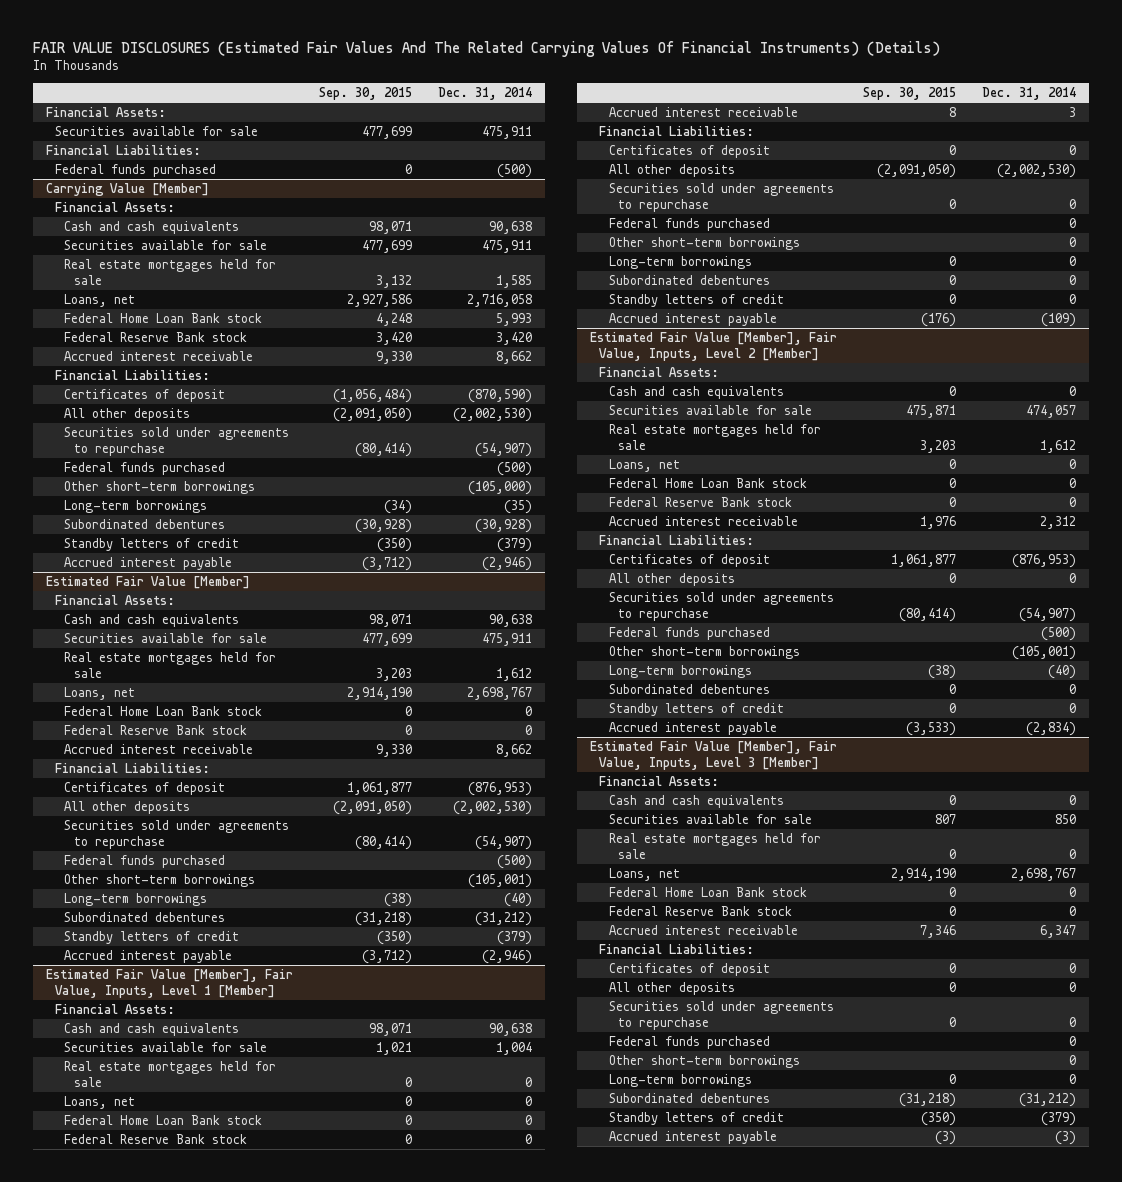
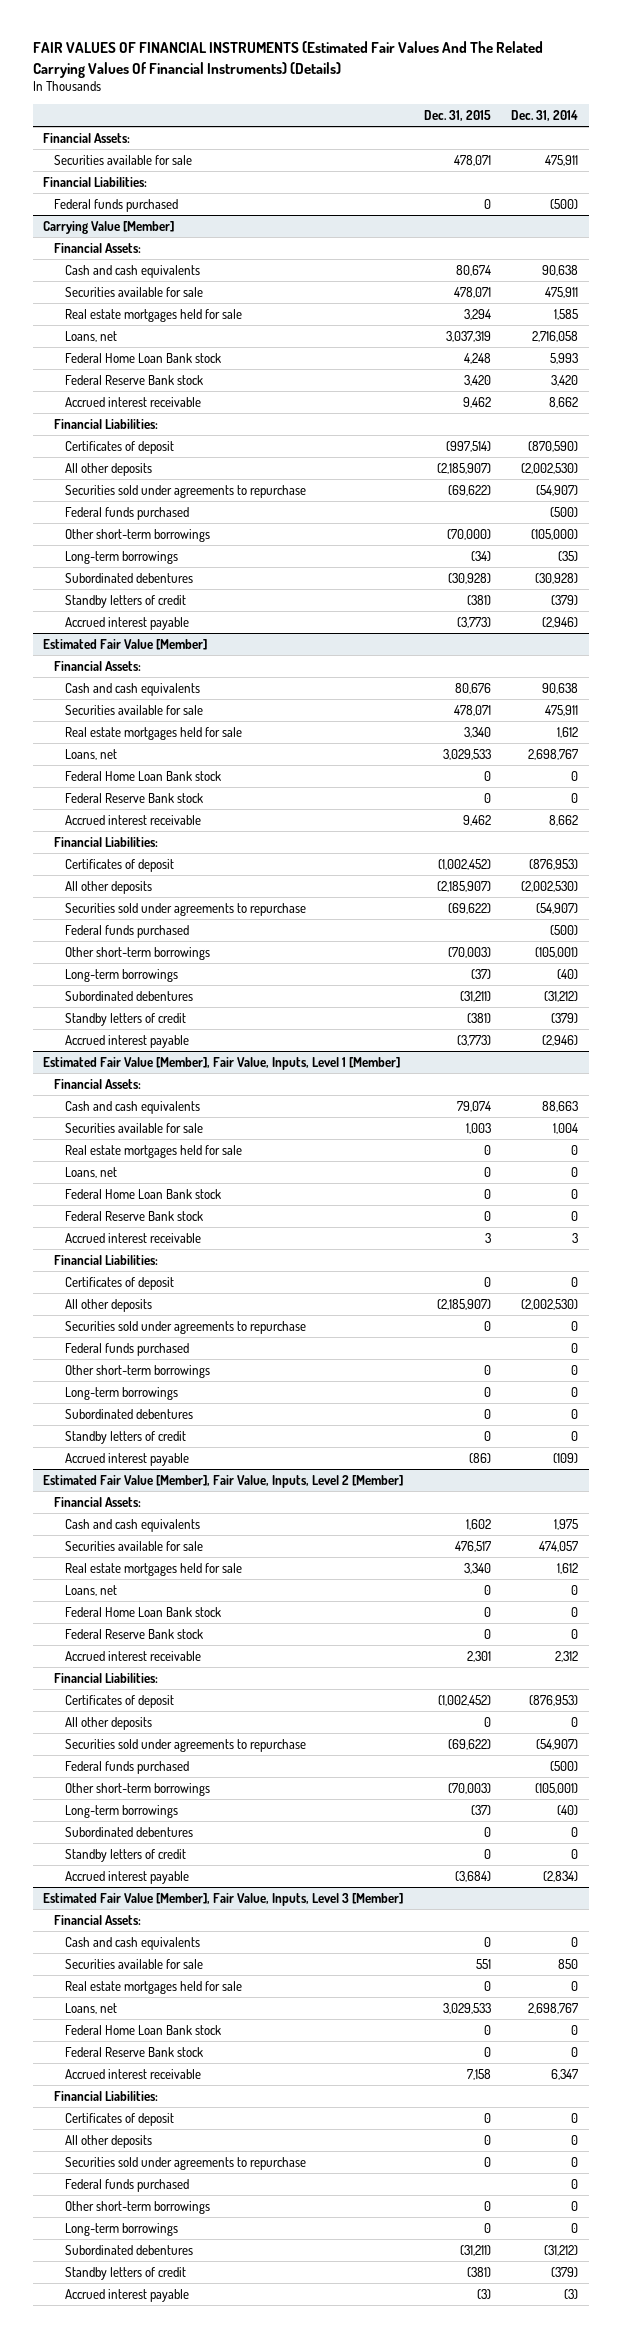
[32,40,940,57] FAIR VALUE DISCLOSURES (Estimated Fair Values And The Related Carrying Values Of Financial Instruments) (Details) -> [32,41,543,78] FAIR VALUES OF FINANCIAL INSTRUMENTS (Estimated Fair Values And The Related Carrying Values Of Financial Instruments) (Details)
[318,86,412,100] Sep. 30, 2015 -> none
none -> [423,110,491,122] Dec. 31, 2015
[489,1023,533,1037] 90,638 -> [542,1100,579,1112] 88,663
[1069,386,1077,397] 0 -> [554,1518,579,1530] 1,975

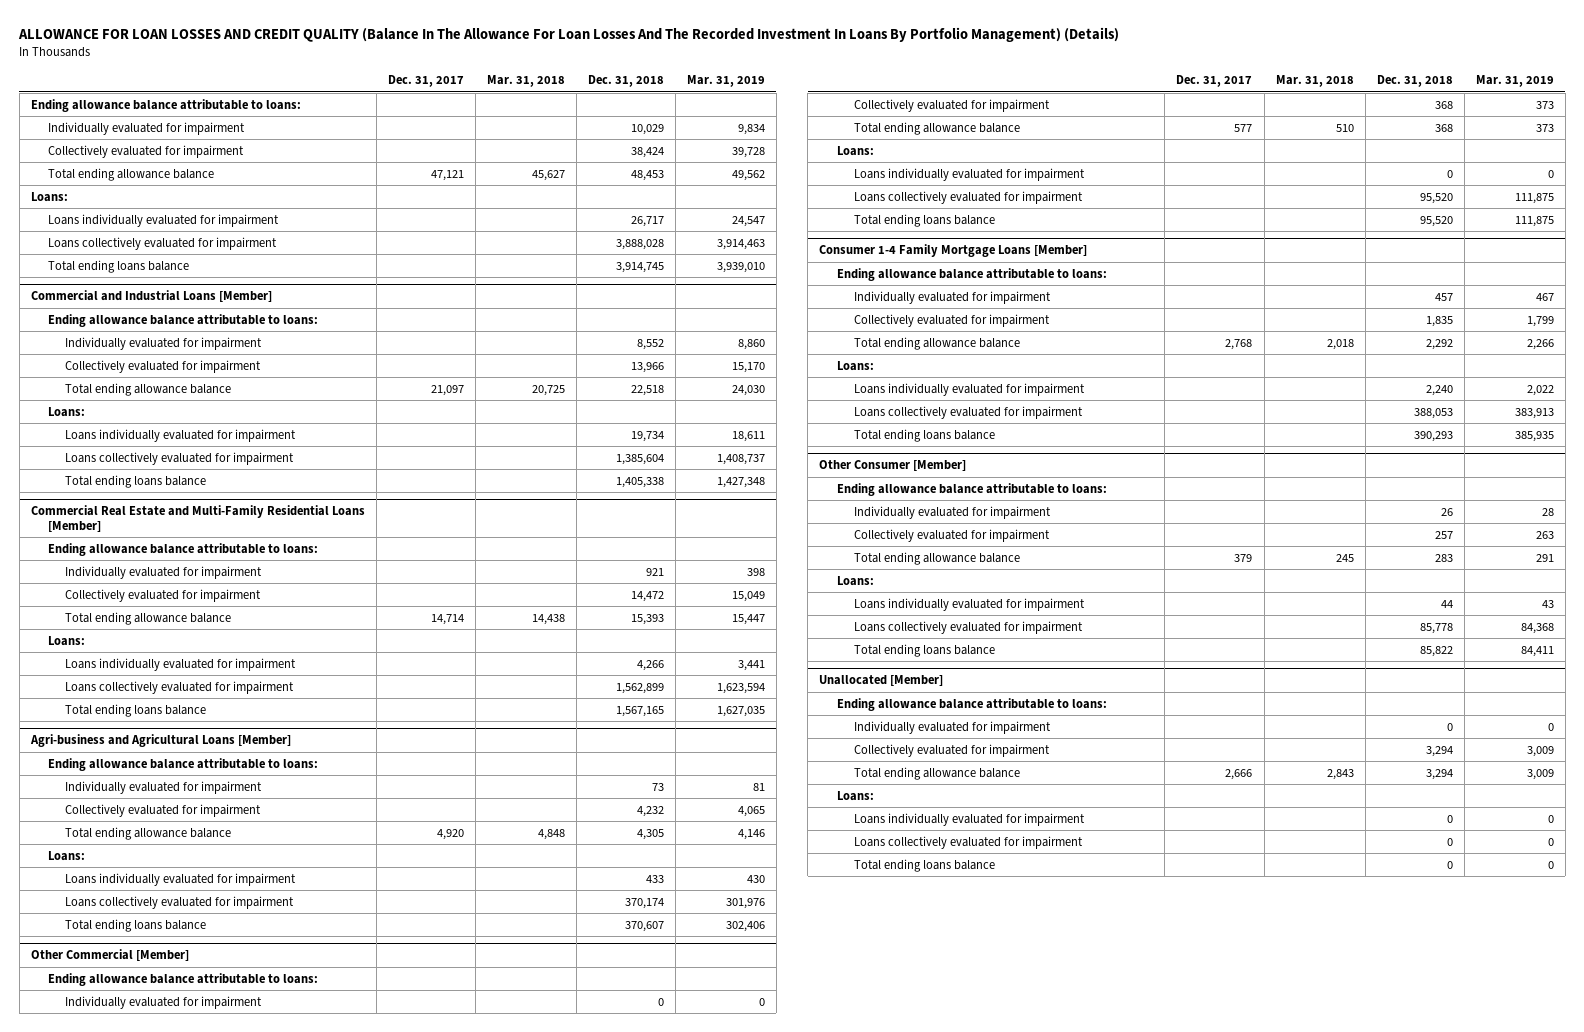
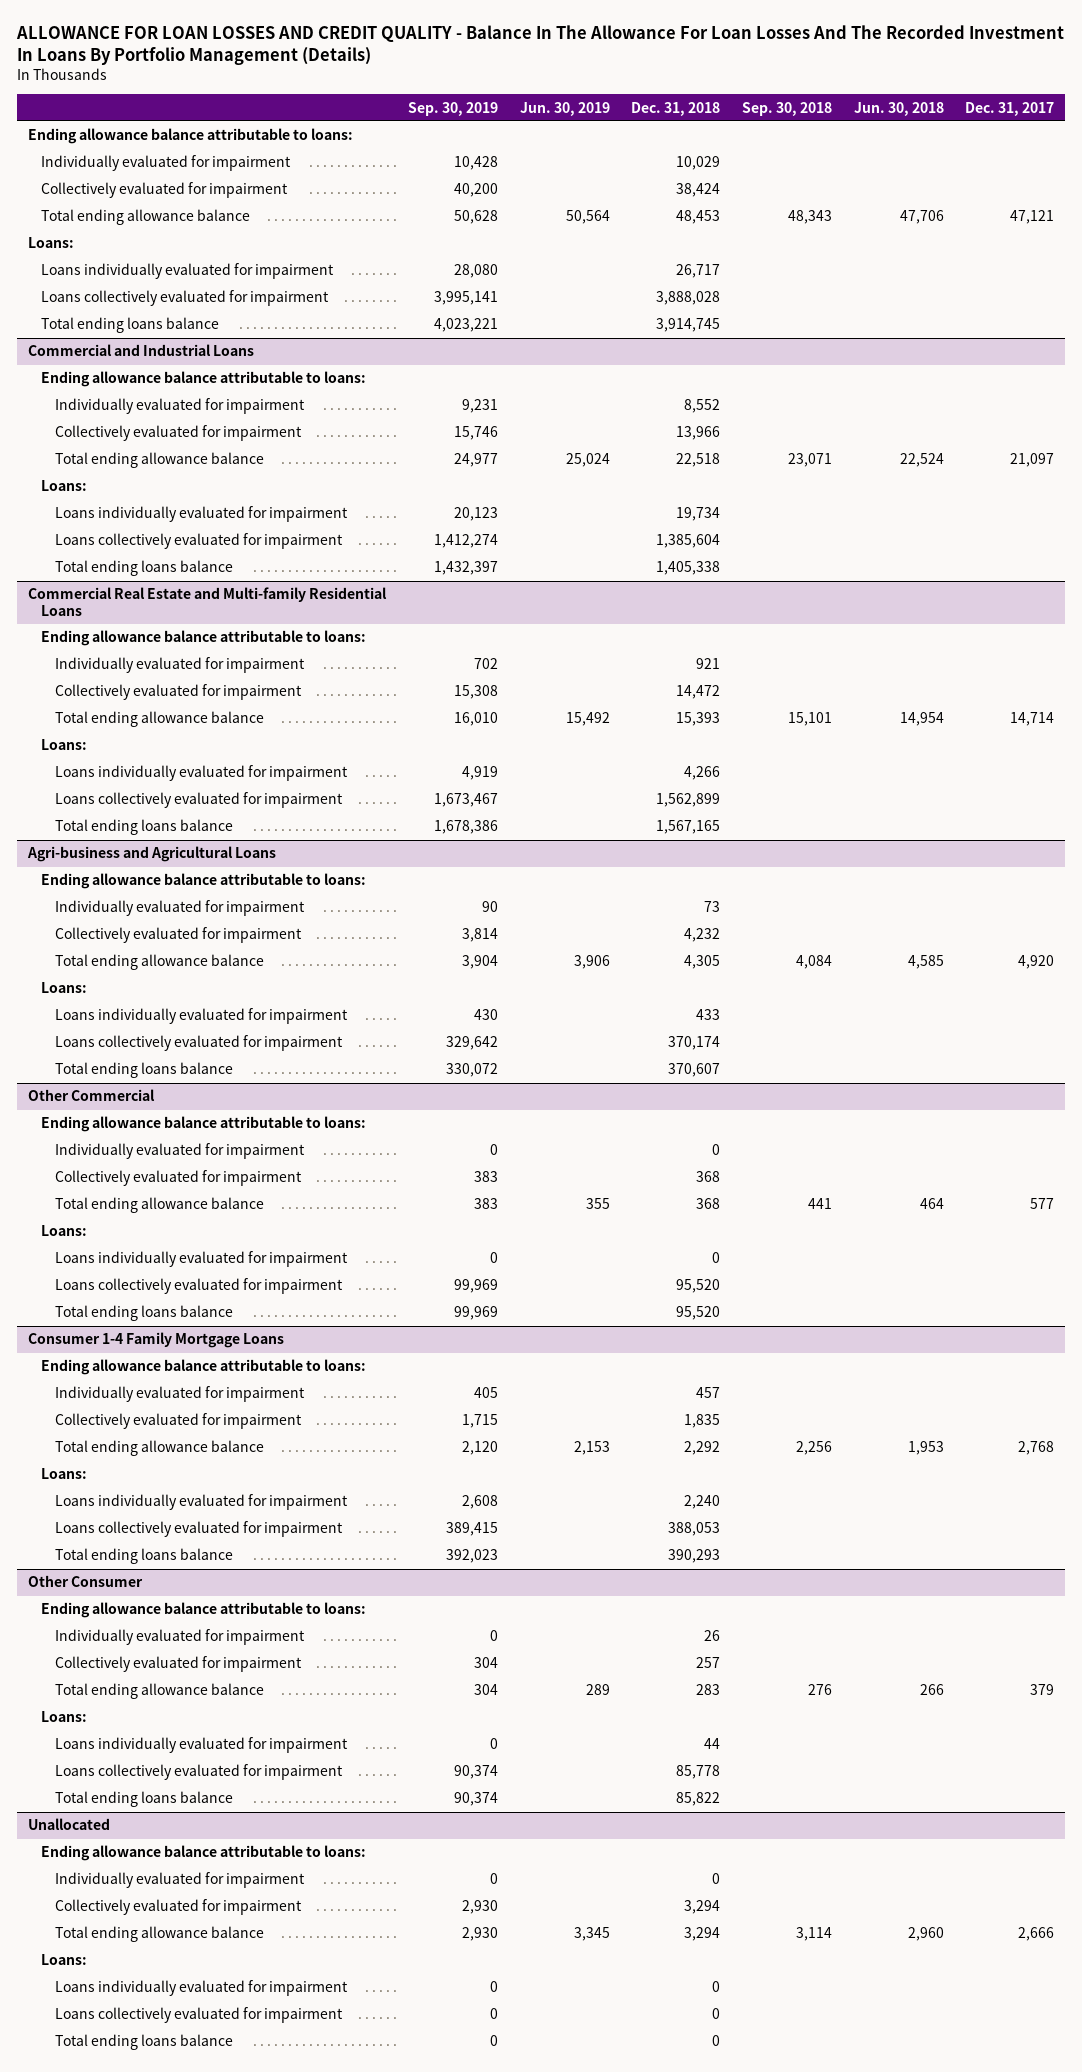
[18,26,1120,42] ALLOWANCE FOR LOAN LOSSES AND CREDIT QUALITY (Balance In The Allowance For Loan Losses And The Recorded Investment In Loans By Portfolio Management) (Details) -> [16,25,1065,66] ALLOWANCE FOR LOAN LOSSES AND CREDIT QUALITY - Balance In The Allowance For Loan Losses And The Recorded Investment In Loans By Portfolio Management (Details)
[486,75,565,88] Mar. 31, 2018 -> none
[686,75,765,88] Mar. 31, 2019 -> none
none -> [407,101,498,116] Sep. 30, 2019
none -> [519,101,610,116] Jun. 30, 2019
none -> [741,101,832,116] Sep. 30, 2018
none -> [853,101,944,116] Jun. 30, 2018
[30,290,272,303] Commercial and Industrial Loans [Member] -> [28,344,255,357] Commercial and Industrial Loans
[30,505,365,532] Commercial Real Estate and Multi-Family Residential Loans [Member] -> [28,587,388,617] Commercial Real Estate and Multi-family Residential Loans
[29,734,291,748] Agri-business and Agricultural Loans [Member] -> [27,846,277,863] Agri-business and Agricultural Loans
[30,949,189,962] Other Commercial [Member] -> [28,1089,156,1102] Other Commercial
[819,244,1088,258] Consumer 1-4 Family Mortgage Loans [Member] -> [28,1332,285,1349] Consumer 1-4 Family Mortgage Loans
[819,460,967,472] Other Consumer [Member] -> [28,1575,144,1588] Other Consumer
[819,675,944,687] Unallocated [Member] -> [28,1818,111,1831] Unallocated

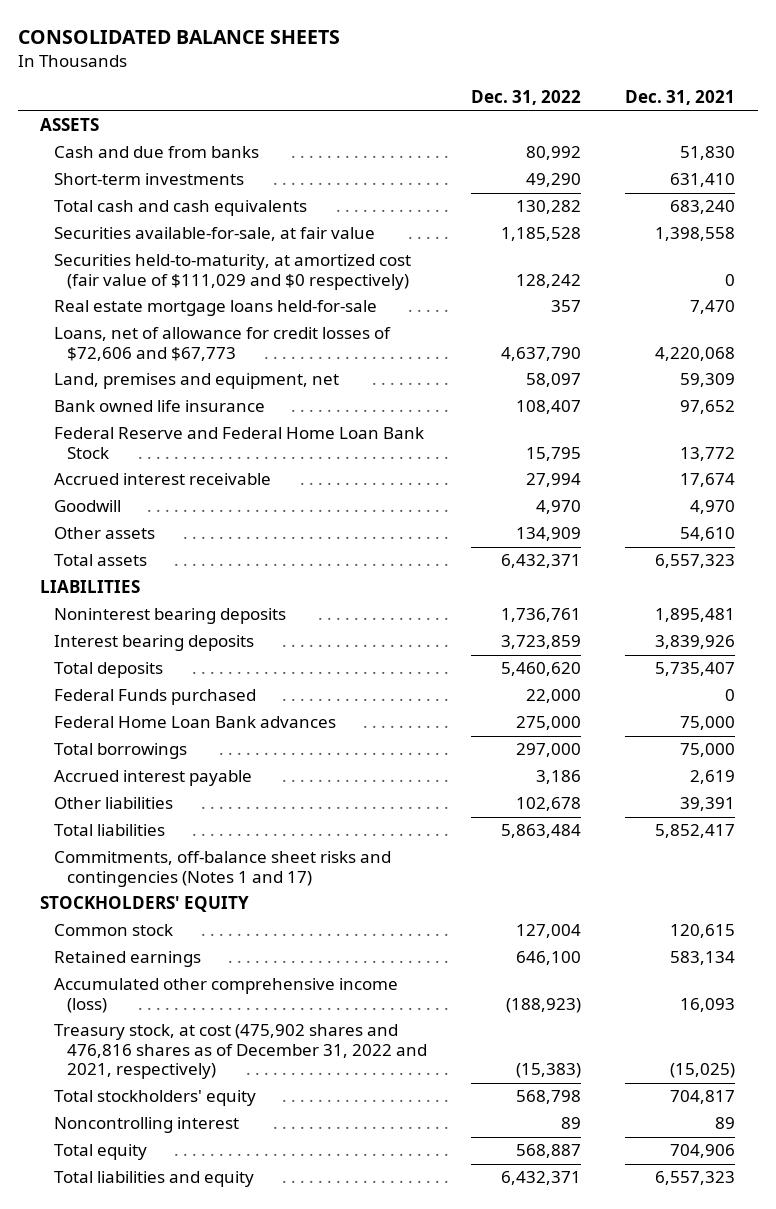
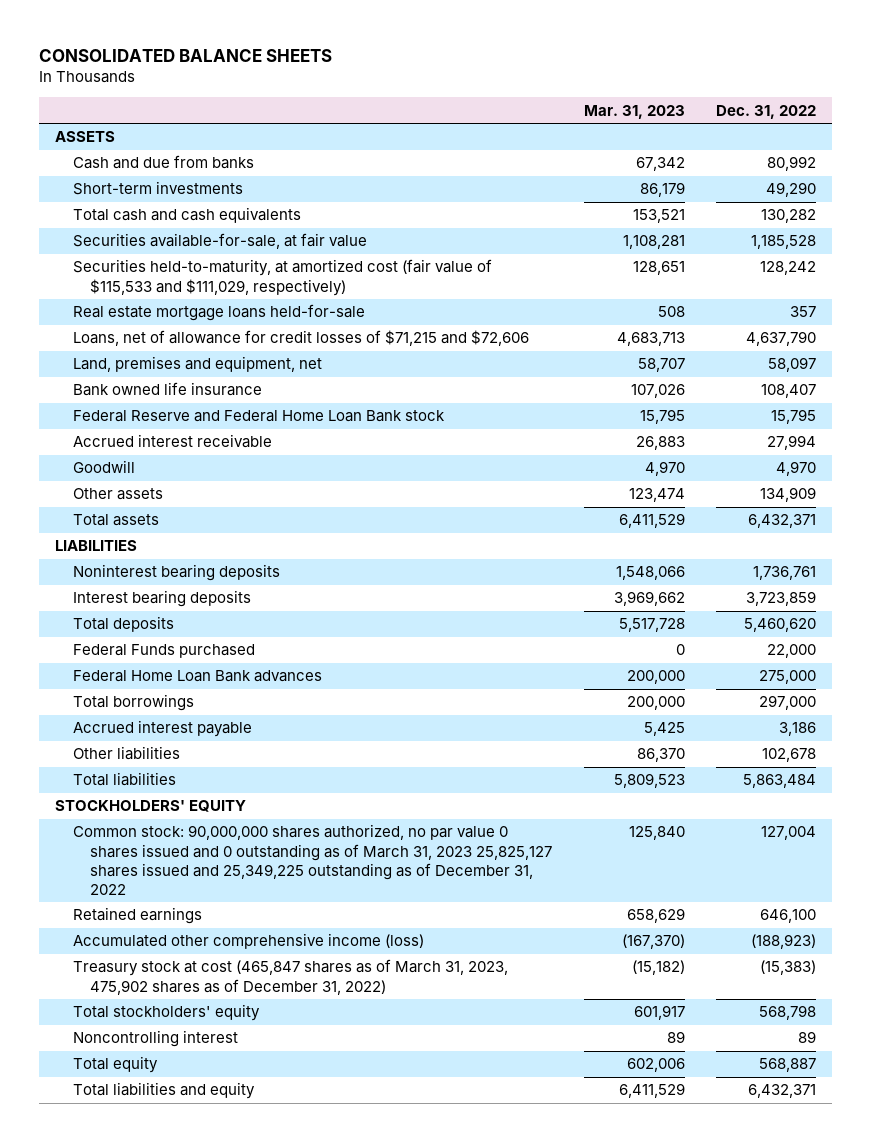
[625,90,736,106] Dec. 31, 2021 -> none
none -> [583,104,685,119] Mar. 31, 2023
[53,254,411,290] Securities held-to-maturity, at amortized cost (fair value of $111,029 and $0 respectively) -> [72,259,492,296] Securities held-to-maturity, at amortized cost (fair value of $115,533 and $111,029, respectively)
[53,327,391,361] Loans, net of allowance for credit losses of $72,606 and $67,773 -> [72,330,529,347] Loans, net of allowance for credit losses of $71,215 and $72,606
[53,427,424,459] Federal Reserve and Federal Home Loan Bank Stock -> [72,410,445,423] Federal Reserve and Federal Home Loan Bank stock
[53,851,391,887] Commitments, off-balance sheet risks and contingencies (Notes 1 and 17) -> none
[53,924,173,937] Common stock -> [72,824,553,895] Common stock: 90,000,000 shares authorized, no par value 0 shares issued and 0 outstanding as of March 31, 2023 25,825,127 shares issued and 25,349,225 outstanding as of December 31, 2022
[53,1024,427,1080] Treasury stock, at cost (475,902 shares and 476,816 shares as of December 31, 2022 and 2021, respectively) -> [72,959,508,995] Treasury stock at cost (465,847 shares as of March 31, 2023, 475,902 shares as of December 31, 2022)

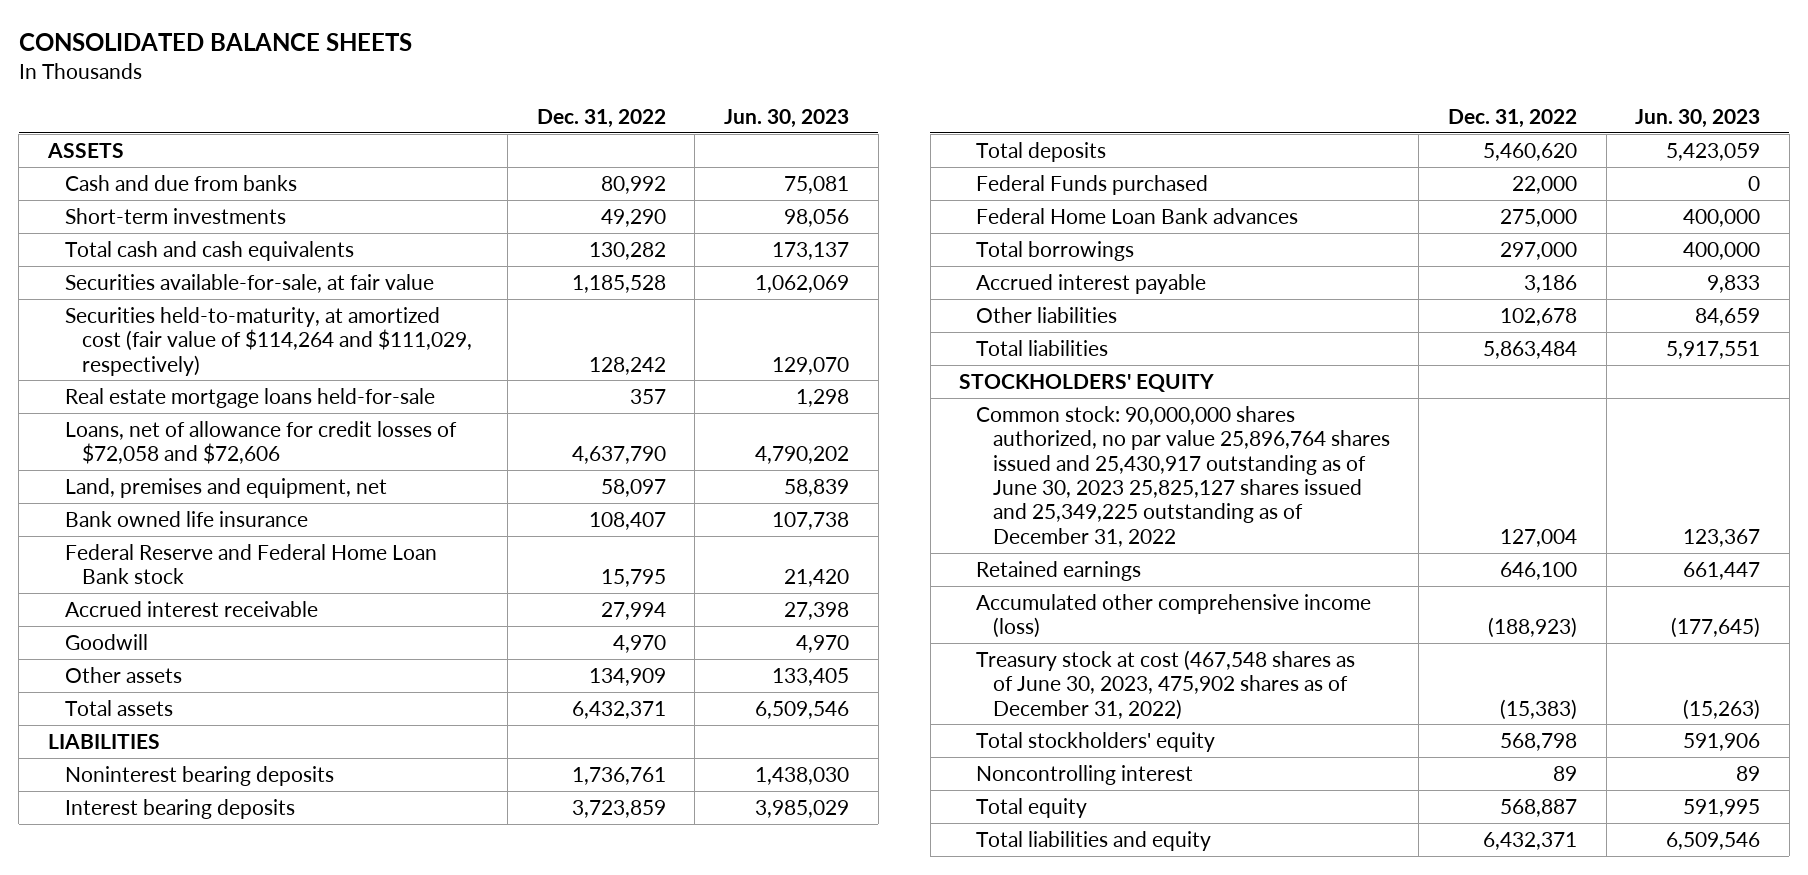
[583,104,685,119] Mar. 31, 2023 -> none
none -> [724,108,850,128] Jun. 30, 2023
[72,259,492,296] Securities held-to-maturity, at amortized cost (fair value of $115,533 and $111,029, respectively) -> [64,306,472,376] Securities held-to-maturity, at amortized cost (fair value of $114,264 and $111,029, respectively)
[72,330,529,347] Loans, net of allowance for credit losses of $71,215 and $72,606 -> [64,420,457,465] Loans, net of allowance for credit losses of $72,058 and $72,606
[72,824,553,895] Common stock: 90,000,000 shares authorized, no par value 0 shares issued and 0 outstanding as of March 31, 2023 25,825,127 shares issued and 25,349,225 outstanding as of December 31, 2022 -> [976,405,1390,547] Common stock: 90,000,000 shares authorized, no par value 25,896,764 shares issued and 25,430,917 outstanding as of June 30, 2023 25,825,127 shares issued and 25,349,225 outstanding as of December 31, 2022
[72,959,508,995] Treasury stock at cost (465,847 shares as of March 31, 2023, 475,902 shares as of December 31, 2022) -> [976,649,1356,720] Treasury stock at cost (467,548 shares as of June 30, 2023, 475,902 shares as of December 31, 2022)

